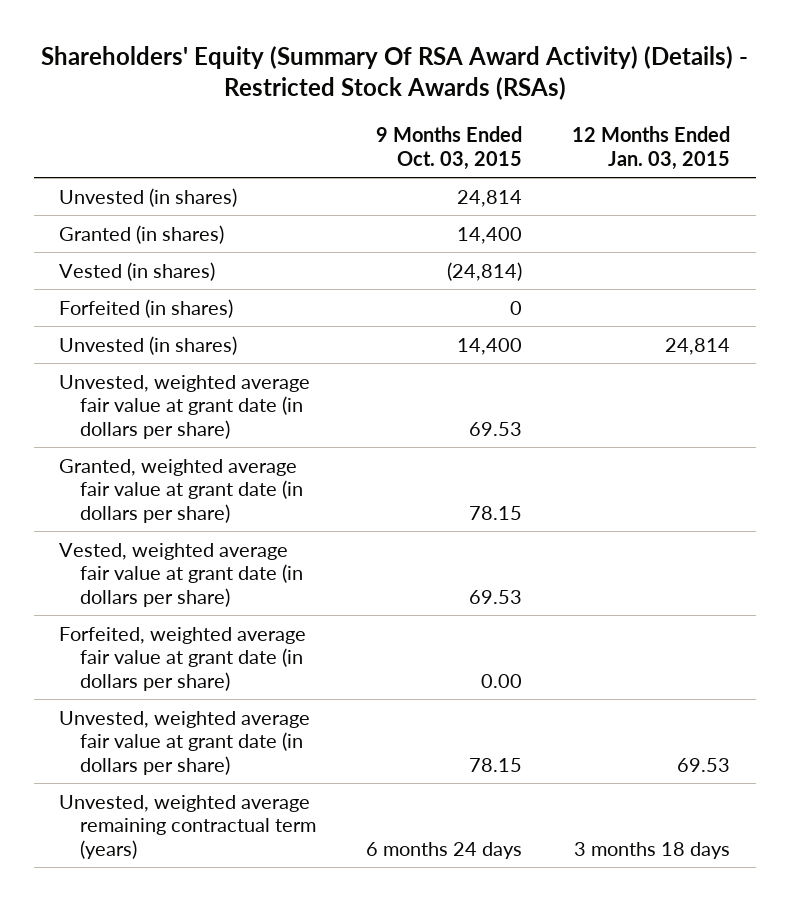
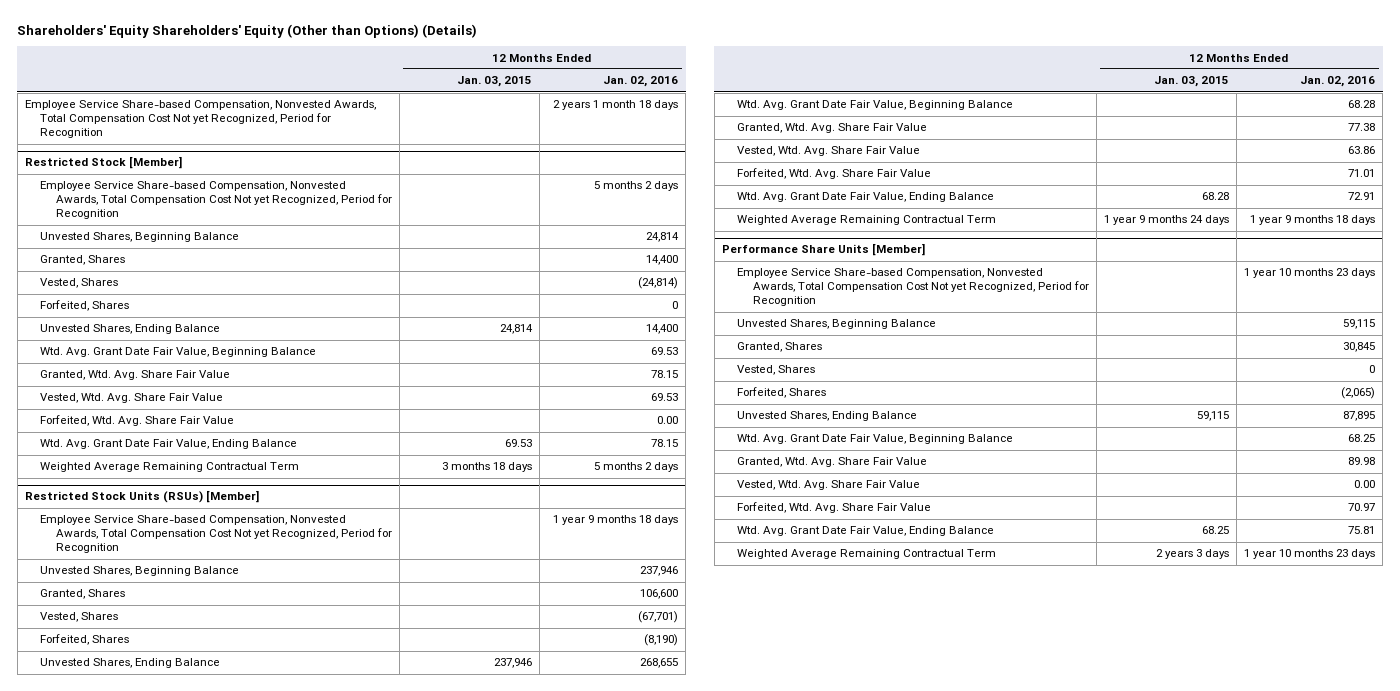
[40,45,748,101] Shareholders' Equity (Summary Of RSA Award Activity) (Details) - Restricted Stock Awards (RSAs) -> [17,23,478,38] Shareholders' Equity Shareholders' Equity (Other than Options) (Details)
[376,126,523,170] 9 Months Ended Oct. 03, 2015 -> none
none -> [602,76,678,88] Jan. 02, 2016
[58,187,237,207] Unvested (in shares) -> none
[58,224,224,244] Granted (in shares) -> none
[58,261,215,281] Vested (in shares) -> none
[58,298,233,318] Forfeited (in shares) -> none
[58,335,237,355] Unvested (in shares) -> none
[58,374,310,439] Unvested, weighted average fair value at grant date (in dollars per share) -> none
[58,458,303,523] Granted, weighted average fair value at grant date (in dollars per share) -> none
[58,542,303,607] Vested, weighted average fair value at grant date (in dollars per share) -> none
[58,626,306,691] Forfeited, weighted average fair value at grant date (in dollars per share) -> none
[58,710,310,775] Unvested, weighted average fair value at grant date (in dollars per share) -> none
[58,794,316,859] Unvested, weighted average remaining contractual term (years) -> none
none -> [24,100,376,139] Employee Service Share-based Compensation, Nonvested Awards, Total Compensation Cost Not yet Recognized, Period for Recognition
none -> [24,156,182,170] Restricted Stock [Member]
none -> [40,181,392,220] Employee Service Share-based Compensation, Nonvested Awards, Total Compensation Cost Not yet Recognized, Period for Recognition
none -> [40,232,240,243] Unvested Shares, Beginning Balance
none -> [40,255,126,266] Granted, Shares
none -> [40,278,119,289] Vested, Shares
none -> [40,300,130,312] Forfeited, Shares
none -> [40,324,221,335] Unvested Shares, Ending Balance
none -> [40,347,317,358] Wtd. Avg. Grant Date Fair Value, Beginning Balance
none -> [40,370,231,381] Granted, Wtd. Avg. Share Fair Value
none -> [40,393,224,404] Vested, Wtd. Avg. Share Fair Value
none -> [40,415,235,427] Forfeited, Wtd. Avg. Share Fair Value
none -> [40,439,298,450] Wtd. Avg. Grant Date Fair Value, Ending Balance
none -> [40,462,300,473] Weighted Average Remaining Contractual Term
none -> [24,490,259,504] Restricted Stock Units (RSUs) [Member]
none -> [40,515,392,554] Employee Service Share-based Compensation, Nonvested Awards, Total Compensation Cost Not yet Recognized, Period for Recognition
none -> [40,566,240,577] Unvested Shares, Beginning Balance
none -> [40,589,126,600] Granted, Shares
none -> [40,612,119,623] Vested, Shares
none -> [40,634,130,646] Forfeited, Shares
none -> [40,658,221,669] Unvested Shares, Ending Balance
none -> [737,100,1014,111] Wtd. Avg. Grant Date Fair Value, Beginning Balance
none -> [737,123,928,134] Granted, Wtd. Avg. Share Fair Value
none -> [737,146,921,157] Vested, Wtd. Avg. Share Fair Value
none -> [737,168,932,180] Forfeited, Wtd. Avg. Share Fair Value
none -> [737,192,995,203] Wtd. Avg. Grant Date Fair Value, Ending Balance
none -> [737,215,997,226] Weighted Average Remaining Contractual Term
none -> [721,243,925,257] Performance Share Units [Member]
none -> [737,268,1089,307] Employee Service Share-based Compensation, Nonvested Awards, Total Compensation Cost Not yet Recognized, Period for Recognition
none -> [737,319,937,330] Unvested Shares, Beginning Balance
none -> [737,342,823,353] Granted, Shares
none -> [737,365,816,376] Vested, Shares
none -> [737,387,827,399] Forfeited, Shares
none -> [737,411,918,422] Unvested Shares, Ending Balance
none -> [737,434,1014,445] Wtd. Avg. Grant Date Fair Value, Beginning Balance
none -> [737,457,928,468] Granted, Wtd. Avg. Share Fair Value
none -> [737,480,921,491] Vested, Wtd. Avg. Share Fair Value
none -> [737,502,932,514] Forfeited, Wtd. Avg. Share Fair Value
none -> [737,526,995,537] Wtd. Avg. Grant Date Fair Value, Ending Balance
none -> [737,549,997,560] Weighted Average Remaining Contractual Term

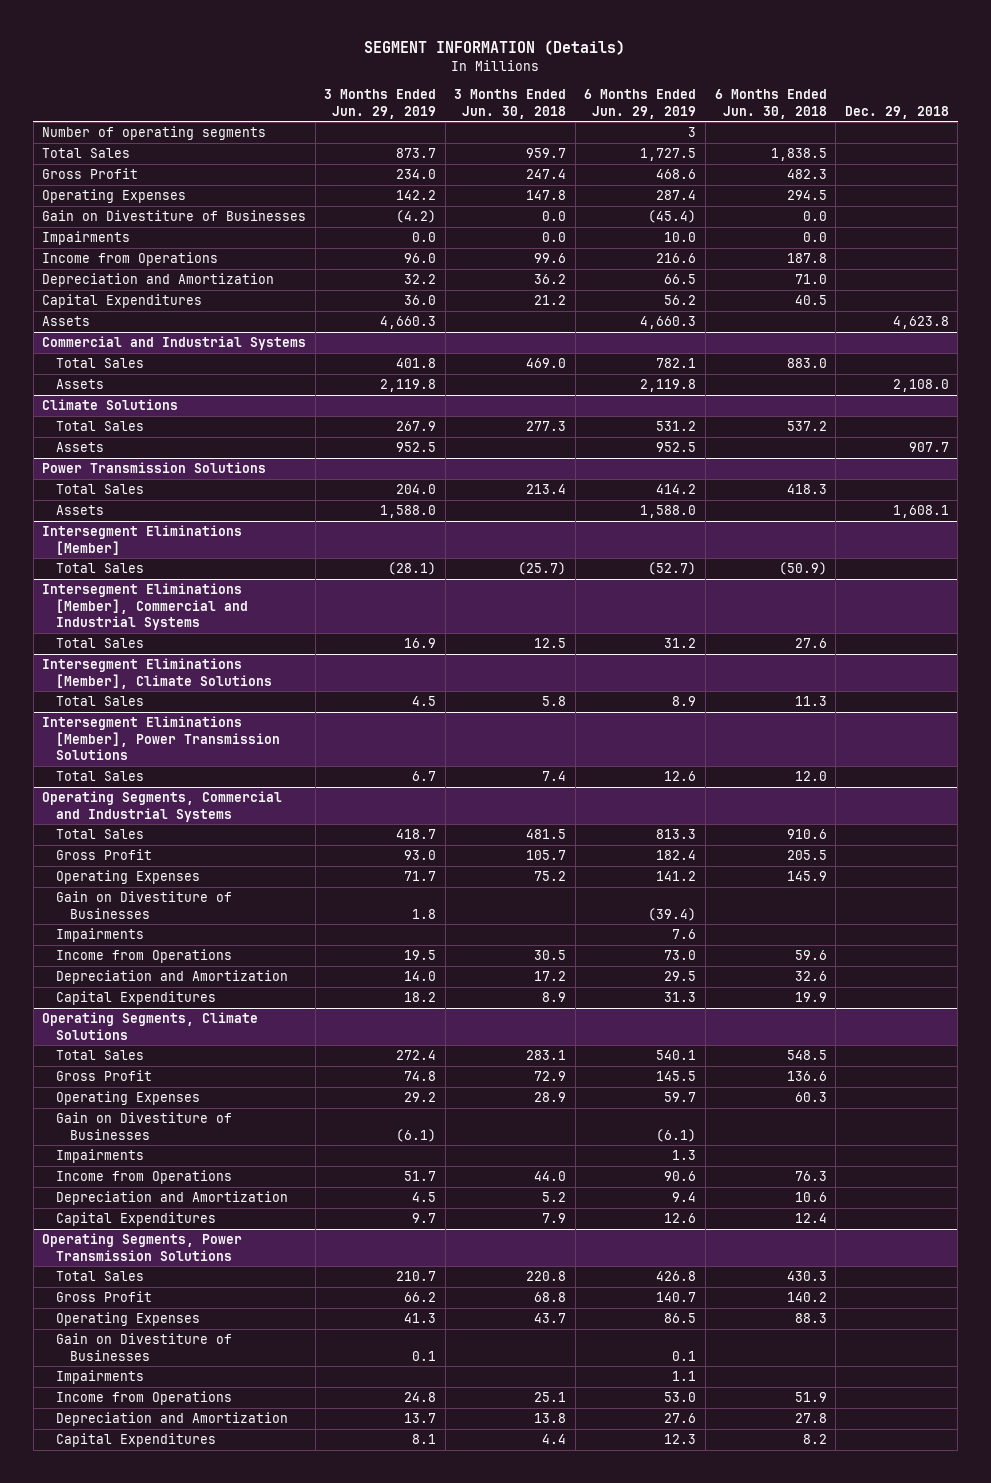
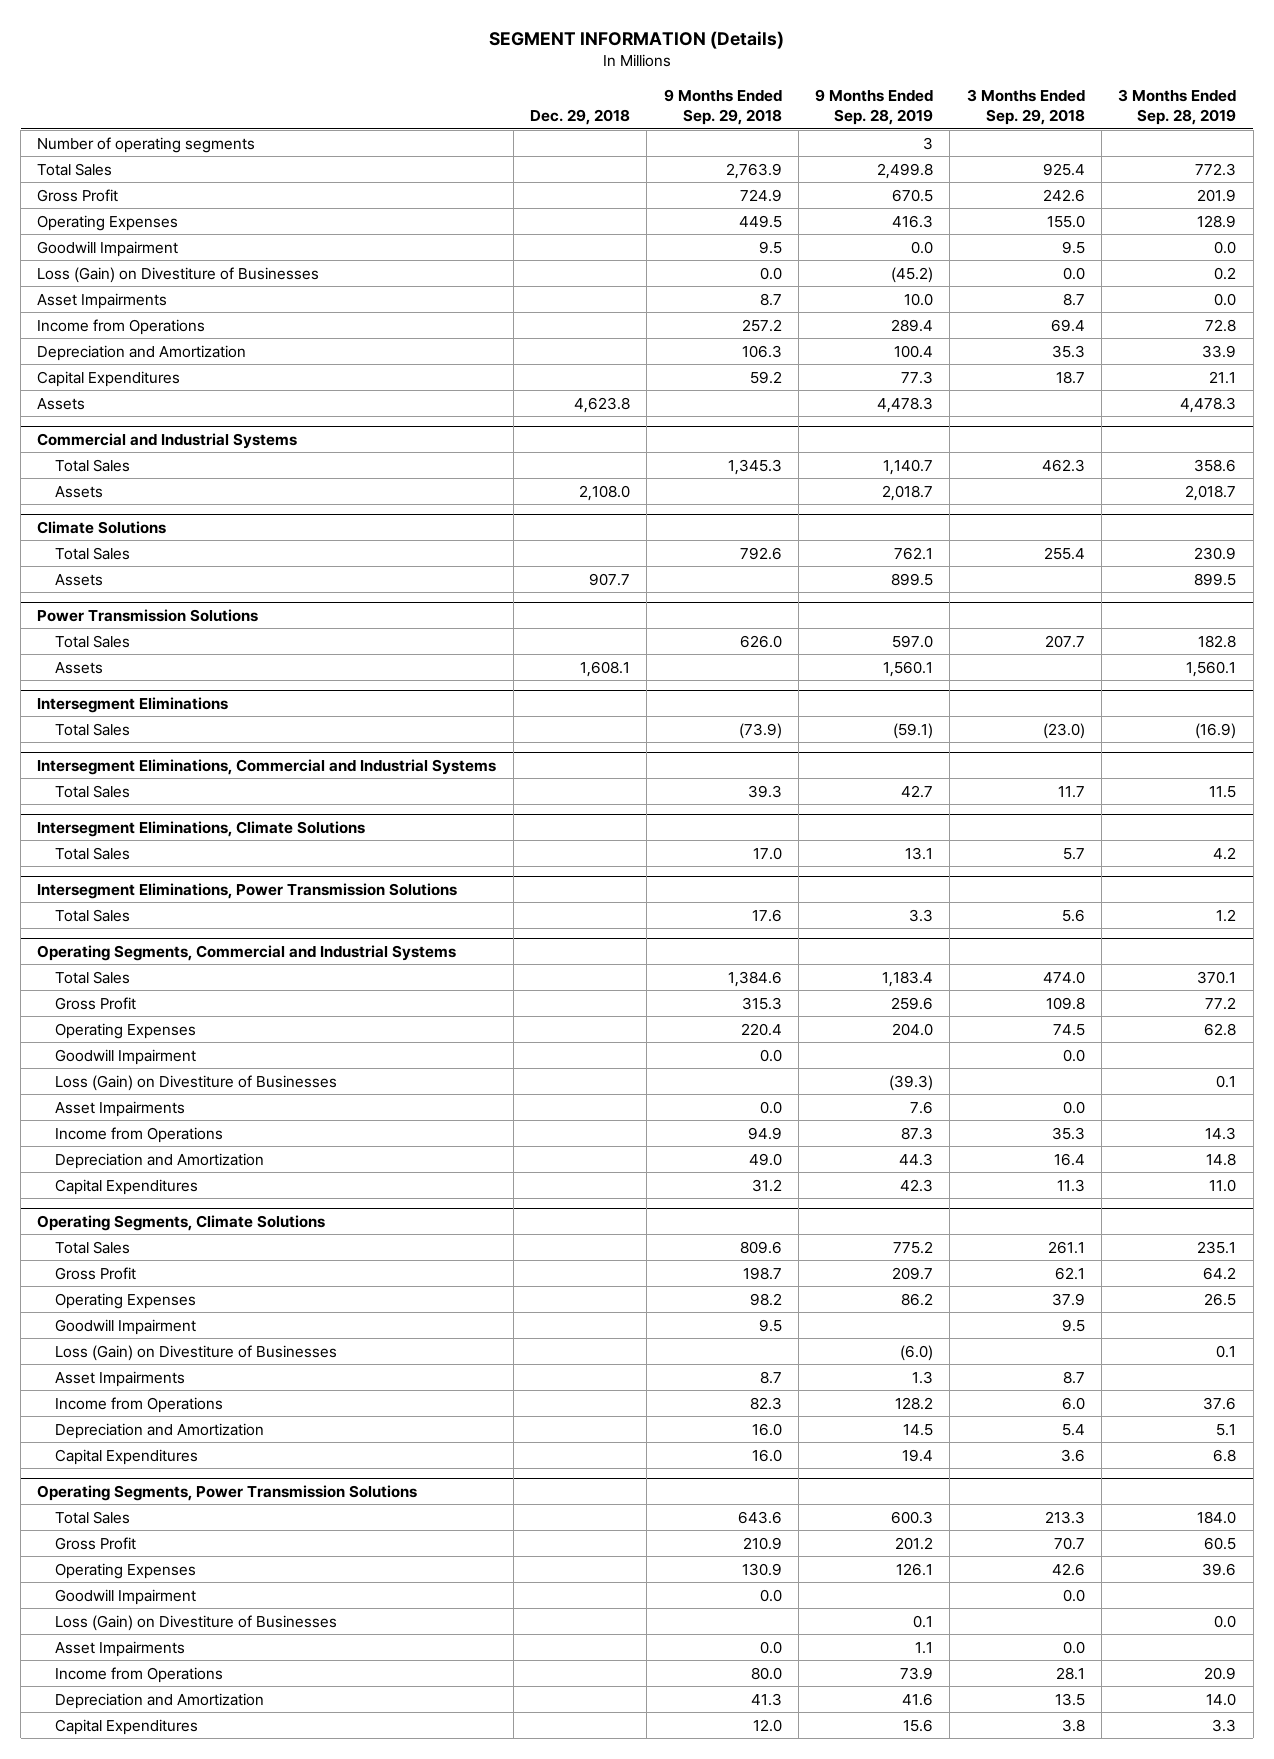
[324,89,437,119] 3 Months Ended Jun. 29, 2019 -> none
[454,89,567,119] 3 Months Ended Jun. 30, 2018 -> none
[584,89,697,119] 6 Months Ended Jun. 29, 2019 -> none
[714,89,827,119] 6 Months Ended Jun. 30, 2018 -> none
none -> [663,88,782,126] 9 Months Ended Sep. 29, 2018
none -> [815,88,934,126] 9 Months Ended Sep. 28, 2019
none -> [966,88,1085,126] 3 Months Ended Sep. 29, 2018
none -> [1118,88,1237,126] 3 Months Ended Sep. 28, 2019
none -> [37,240,179,257] Goodwill Impairment
[42,210,307,222] Gain on Divestiture of Businesses -> [37,266,320,283] Loss (Gain) on Divestiture of Businesses
[42,231,131,246] Impairments -> [37,292,168,309] Asset Impairments
[42,525,243,555] Intersegment Eliminations [Member] -> [37,696,229,713] Intersegment Eliminations
[42,583,248,631] Intersegment Eliminations [Member], Commercial and Industrial Systems -> [37,758,497,775] Intersegment Eliminations, Commercial and Industrial Systems
[42,658,272,689] Intersegment Eliminations [Member], Climate Solutions -> [37,820,366,837] Intersegment Eliminations, Climate Solutions
[42,716,280,761] Intersegment Eliminations [Member], Power Transmission Solutions -> [37,882,458,899] Intersegment Eliminations, Power Transmission Solutions
none -> [55,1048,197,1065] Goodwill Impairment
[55,891,232,919] Gain on Divestiture of Businesses -> [55,1074,338,1091] Loss (Gain) on Divestiture of Businesses
[55,928,144,943] Impairments -> [55,1100,186,1117] Asset Impairments
none -> [55,1318,197,1335] Goodwill Impairment
[55,1112,232,1140] Gain on Divestiture of Businesses -> [55,1344,338,1361] Loss (Gain) on Divestiture of Businesses
[55,1149,144,1164] Impairments -> [55,1370,186,1387] Asset Impairments
none -> [55,1588,197,1605] Goodwill Impairment
[55,1333,232,1361] Gain on Divestiture of Businesses -> [55,1614,338,1631] Loss (Gain) on Divestiture of Businesses
[55,1370,144,1385] Impairments -> [55,1640,186,1657] Asset Impairments

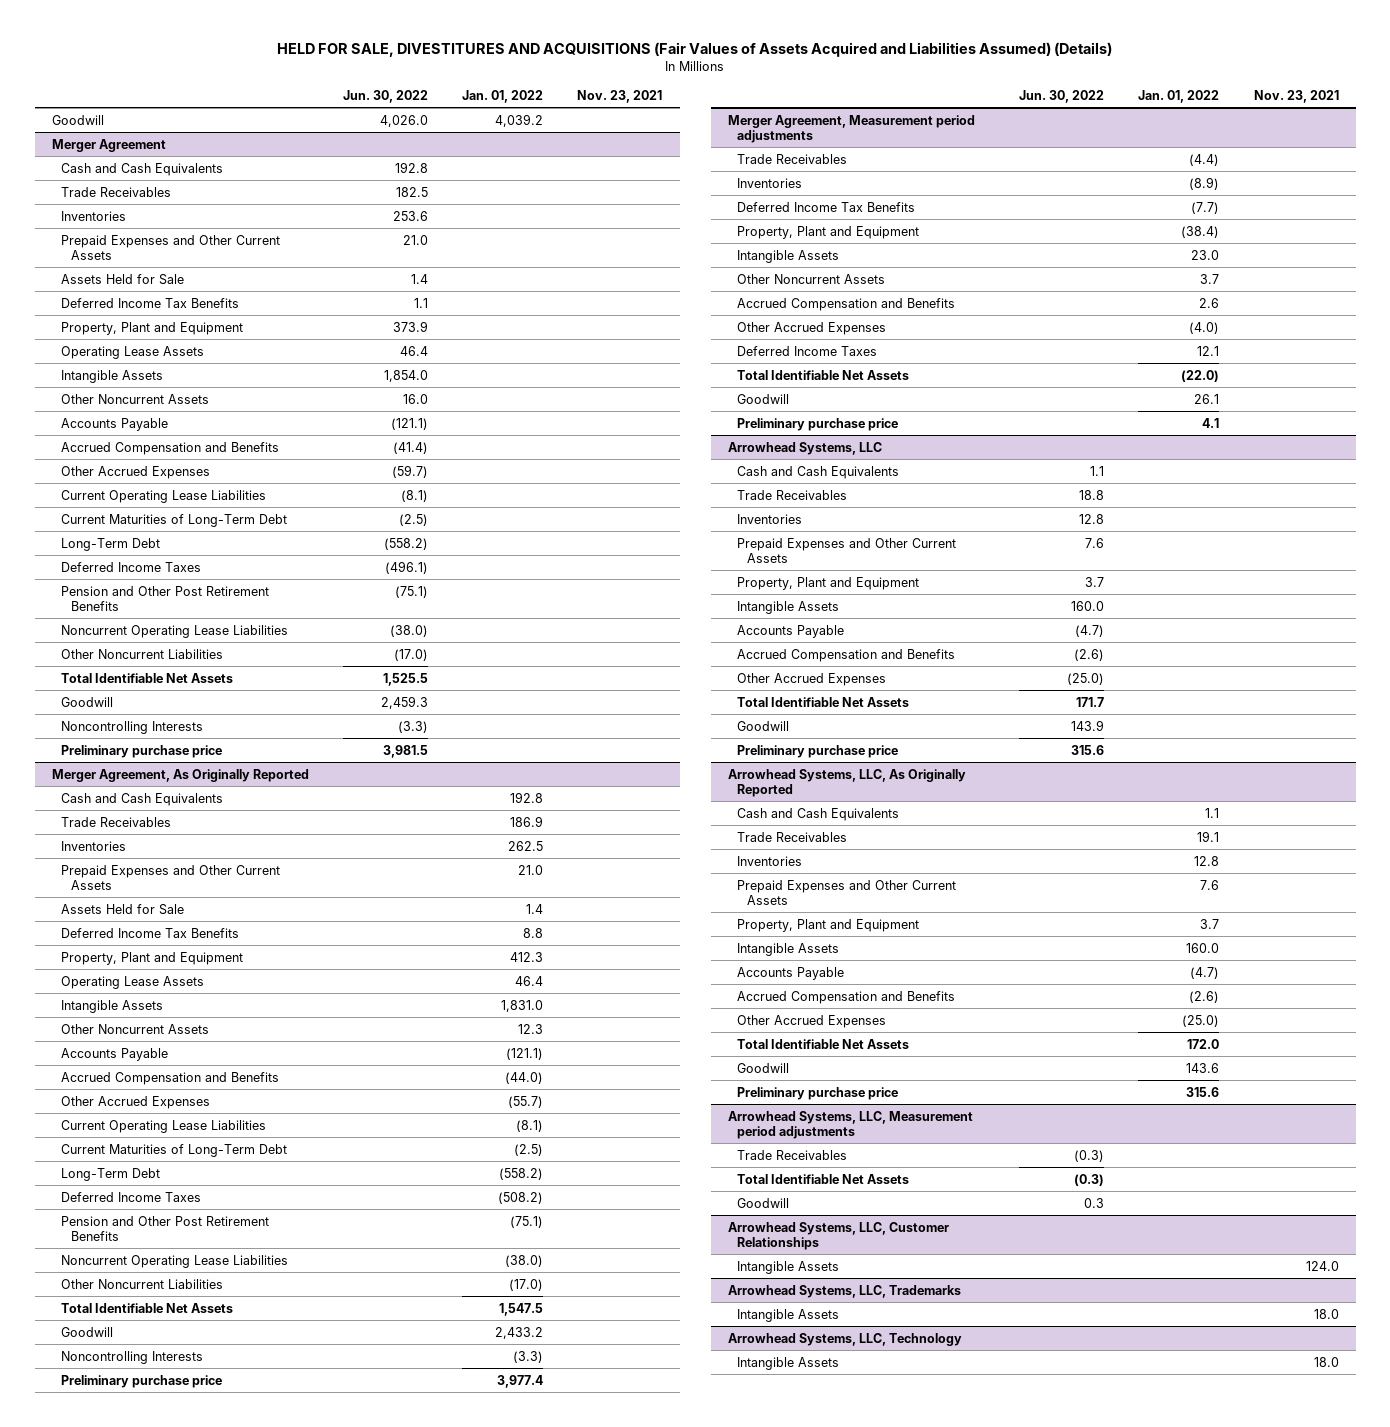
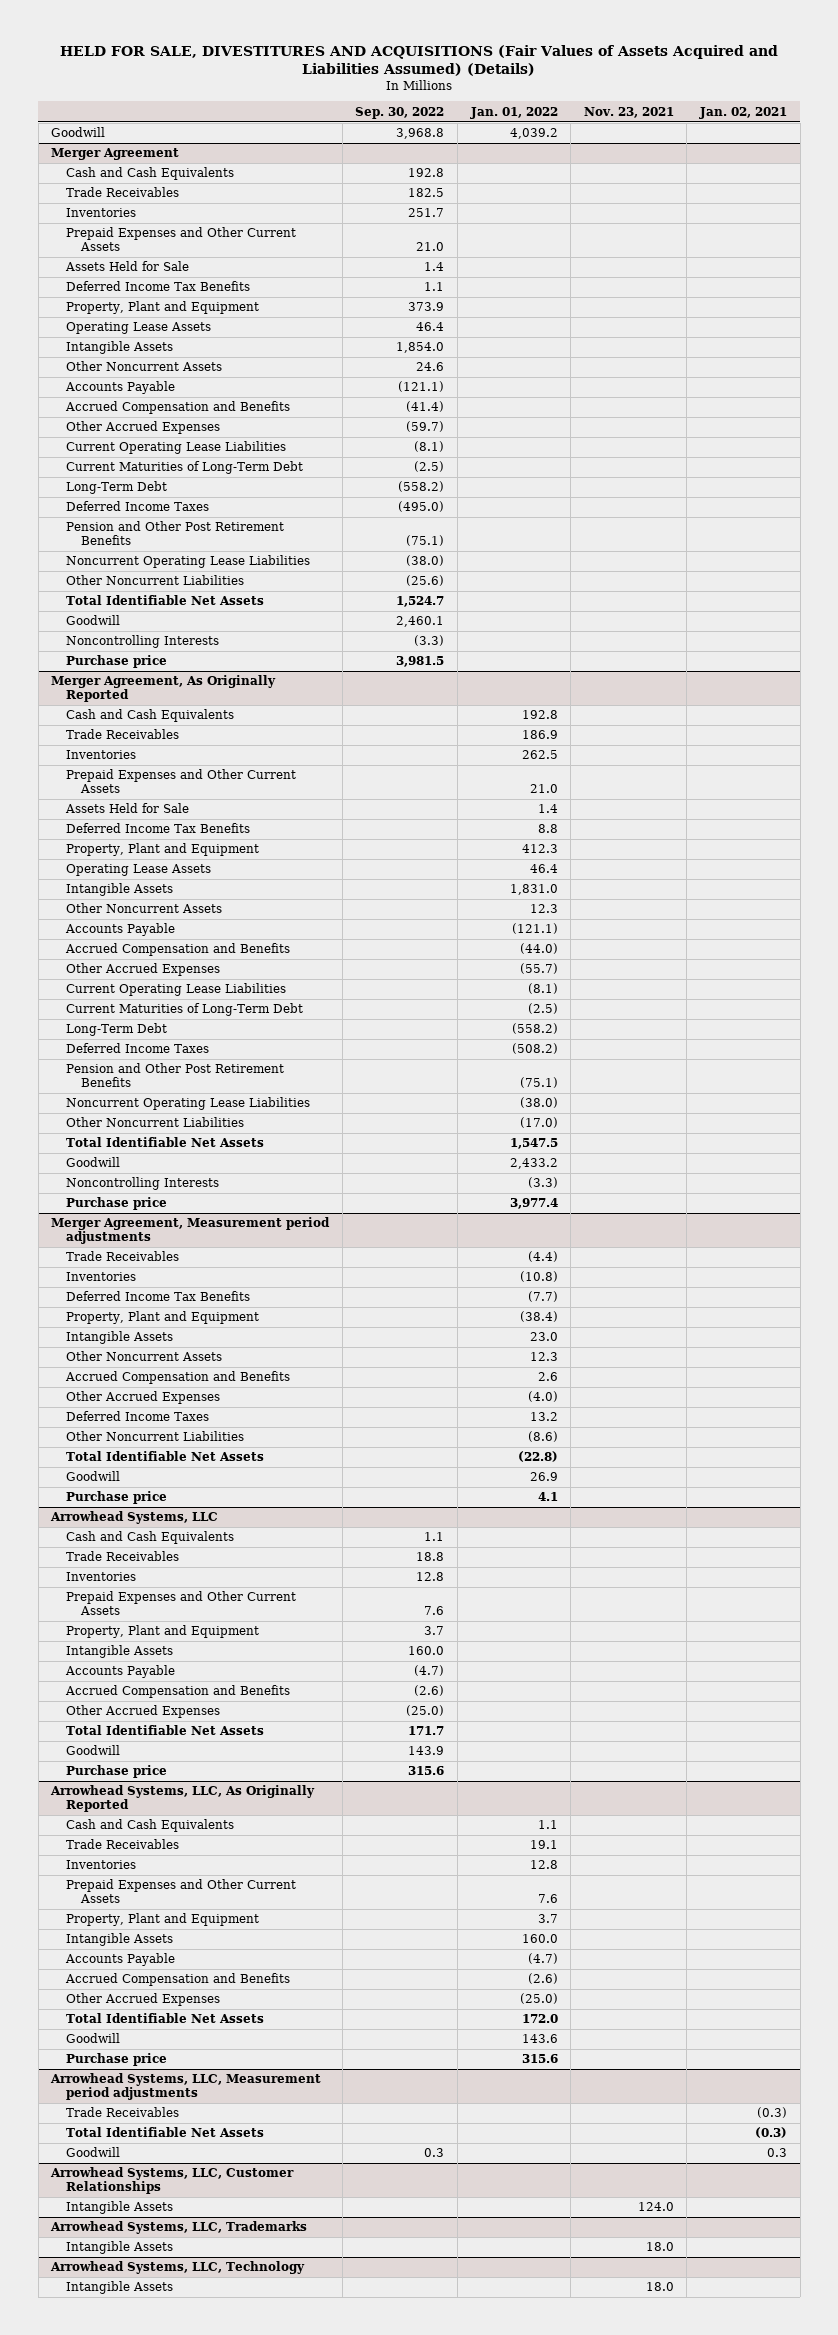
[343,90,429,104] Jun. 30, 2022 -> none
none -> [355,106,445,119] Sep. 30, 2022
none -> [699,106,788,119] Jan. 02, 2021
[61,744,223,758] Preliminary purchase price -> [66,655,168,669] Purchase price
[61,1374,223,1388] Preliminary purchase price -> [66,1197,168,1211] Purchase price
[1189,176,1220,190] (8.9) -> [519,1271,558,1283] (10.8)
[1200,273,1220,284] 3.7 -> [529,1352,558,1362] 12.3
[1197,345,1220,356] 12.1 -> [529,1412,558,1422] 13.2
none -> [66,1431,245,1442] Other Noncurrent Liabilities
[1181,369,1220,382] (22.0) -> [517,1451,558,1463] (22.8)
[1194,393,1220,404] 26.1 -> [529,1472,558,1482] 26.9
[737,417,899,431] Preliminary purchase price -> [66,1491,168,1505] Purchase price
[737,744,899,758] Preliminary purchase price -> [66,1765,168,1779] Purchase price
[737,1086,899,1100] Preliminary purchase price -> [66,2053,168,2067] Purchase price

